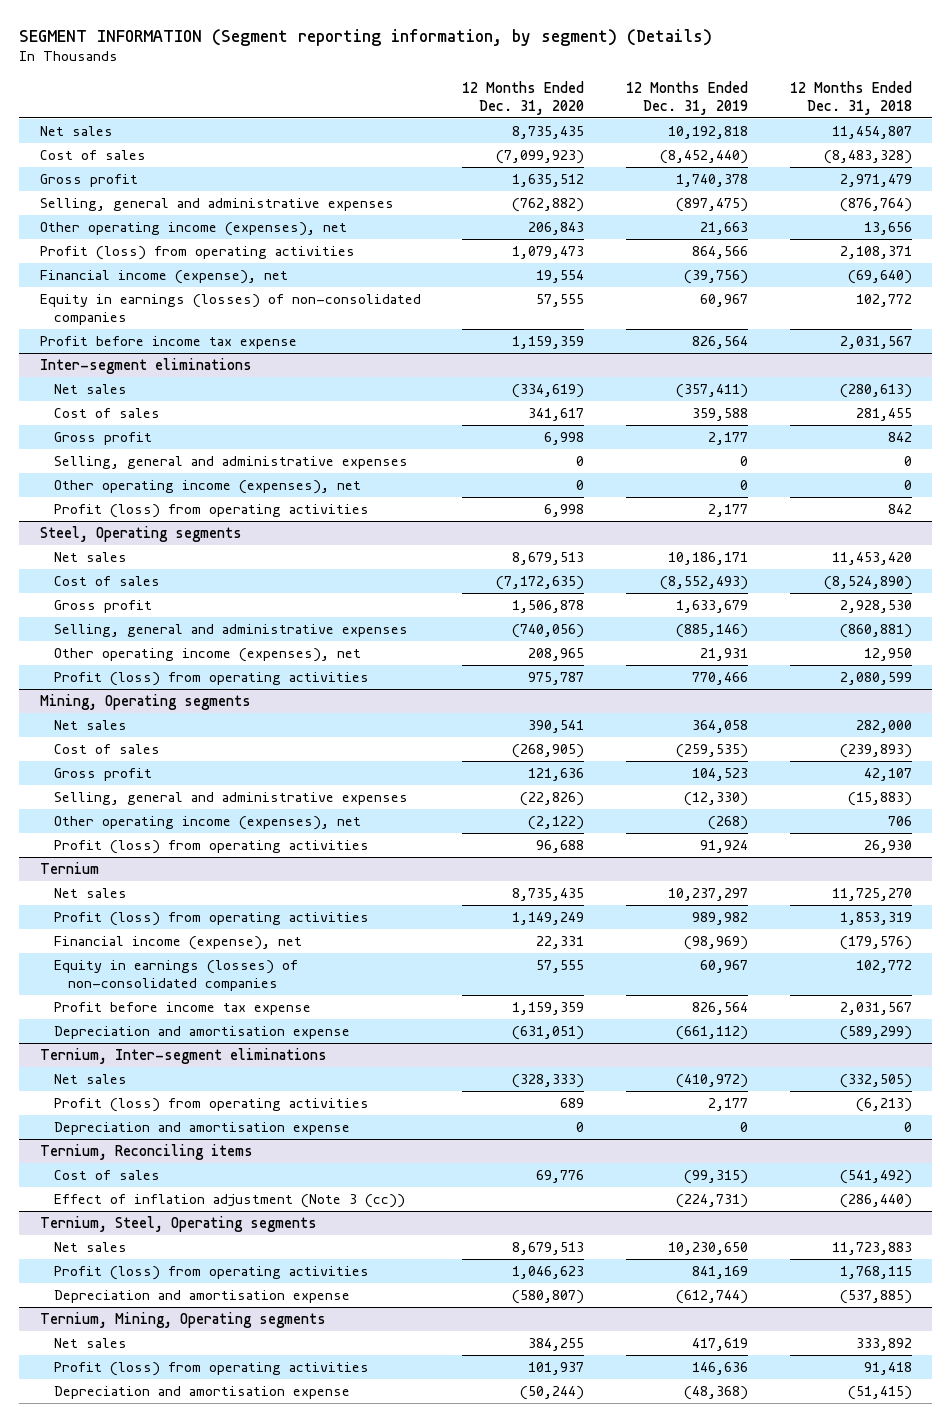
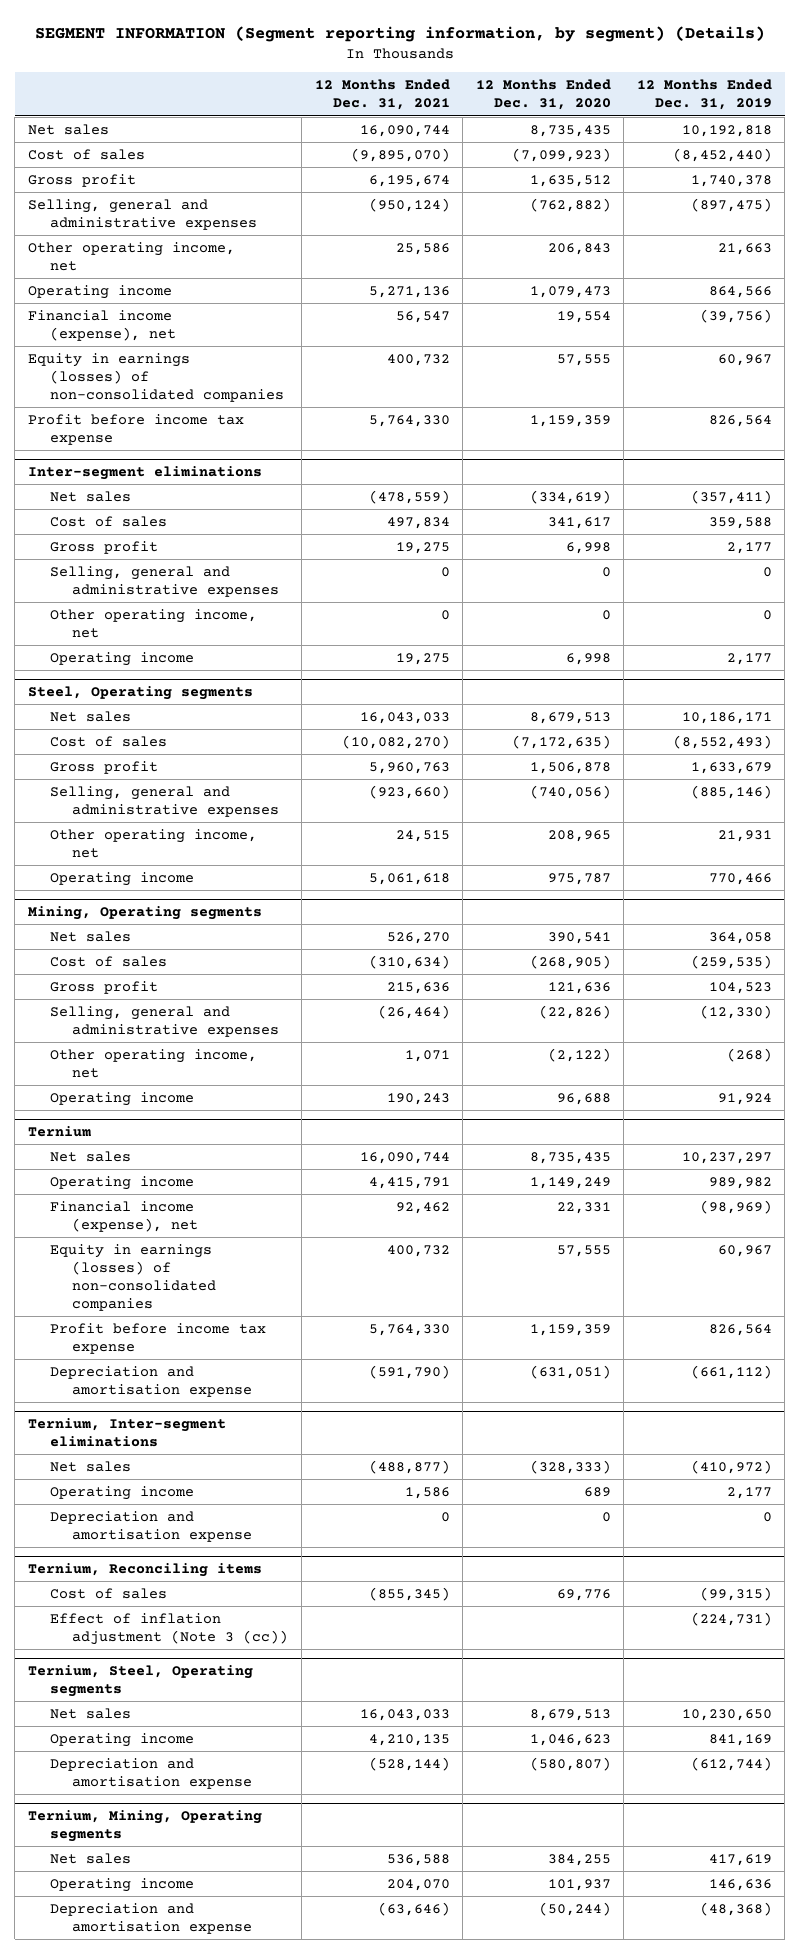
[789,80,912,116] 12 Months Ended Dec. 31, 2018 -> none
none -> [314,79,450,111] 12 Months Ended Dec. 31, 2021
[39,221,347,236] Other operating income (expenses), net -> [27,241,235,272] Other operating income, net
[39,245,355,260] Profit (loss) from operating activities -> [27,284,172,299] Operating income
[53,479,361,494] Other operating income (expenses), net -> [50,608,258,639] Other operating income, net
[53,503,369,518] Profit (loss) from operating activities -> [50,651,195,666] Operating income
[53,647,361,662] Other operating income (expenses), net -> [50,828,258,859] Other operating income, net
[53,671,369,686] Profit (loss) from operating activities -> [50,871,195,886] Operating income
[53,815,361,830] Other operating income (expenses), net -> [50,1048,258,1079] Other operating income, net
[53,839,369,854] Profit (loss) from operating activities -> [50,1091,195,1106] Operating income
[53,911,369,926] Profit (loss) from operating activities -> [50,1175,195,1190] Operating income
[53,1097,369,1112] Profit (loss) from operating activities -> [50,1485,195,1500] Operating income
[53,1265,369,1280] Profit (loss) from operating activities -> [50,1732,195,1747] Operating income
[53,1361,369,1376] Profit (loss) from operating activities -> [50,1877,195,1892] Operating income

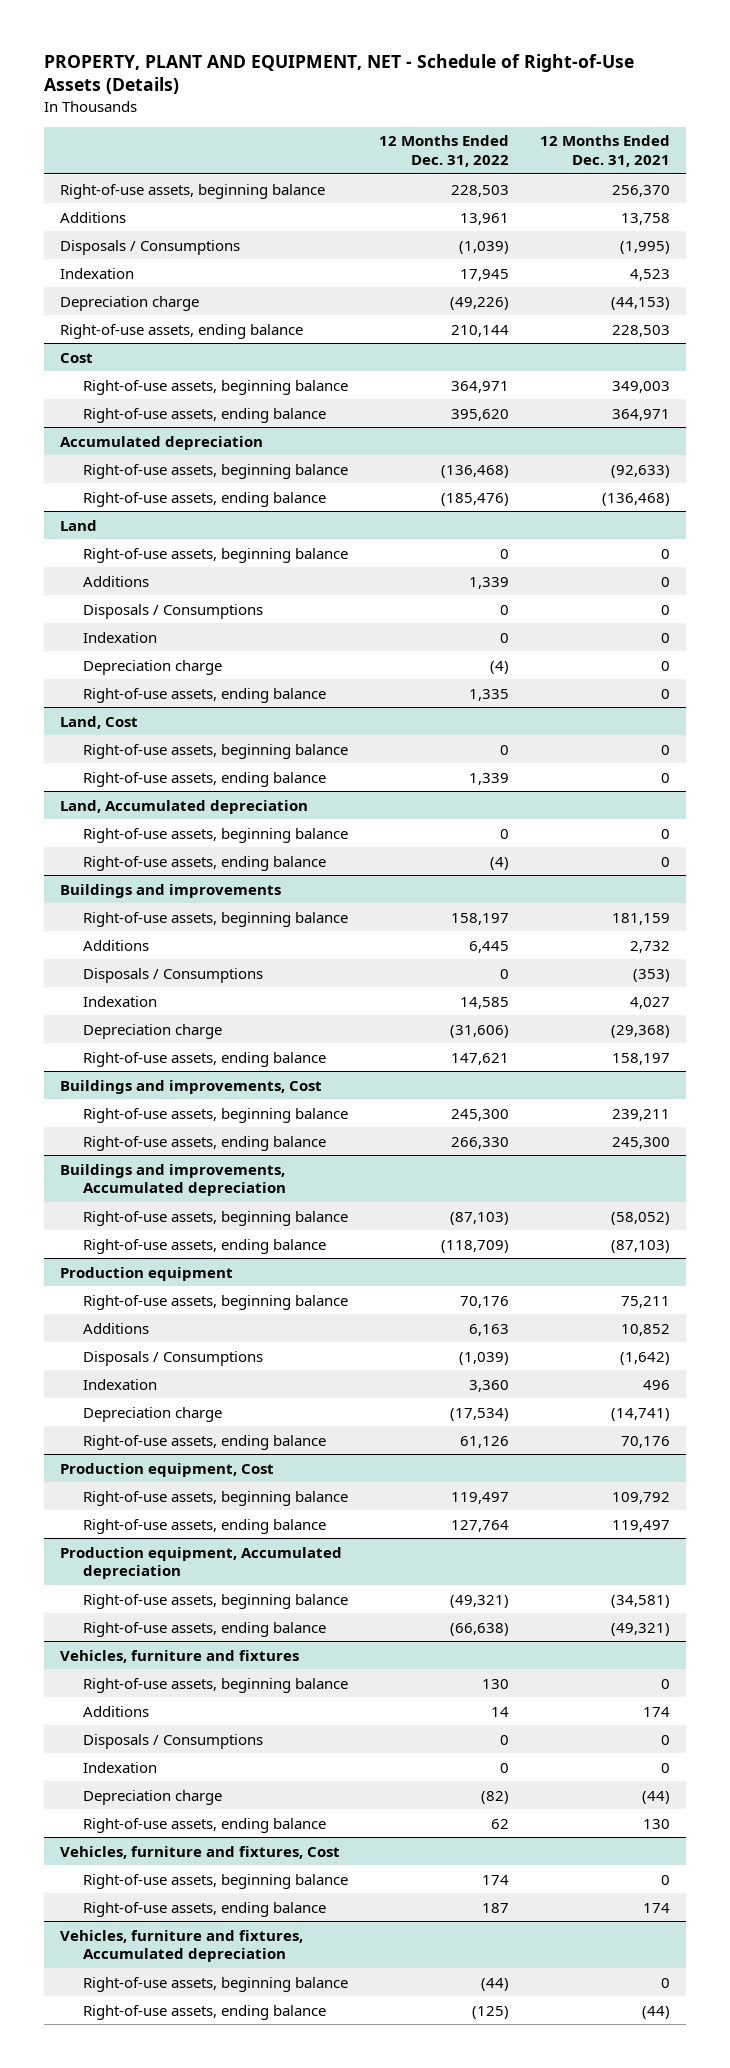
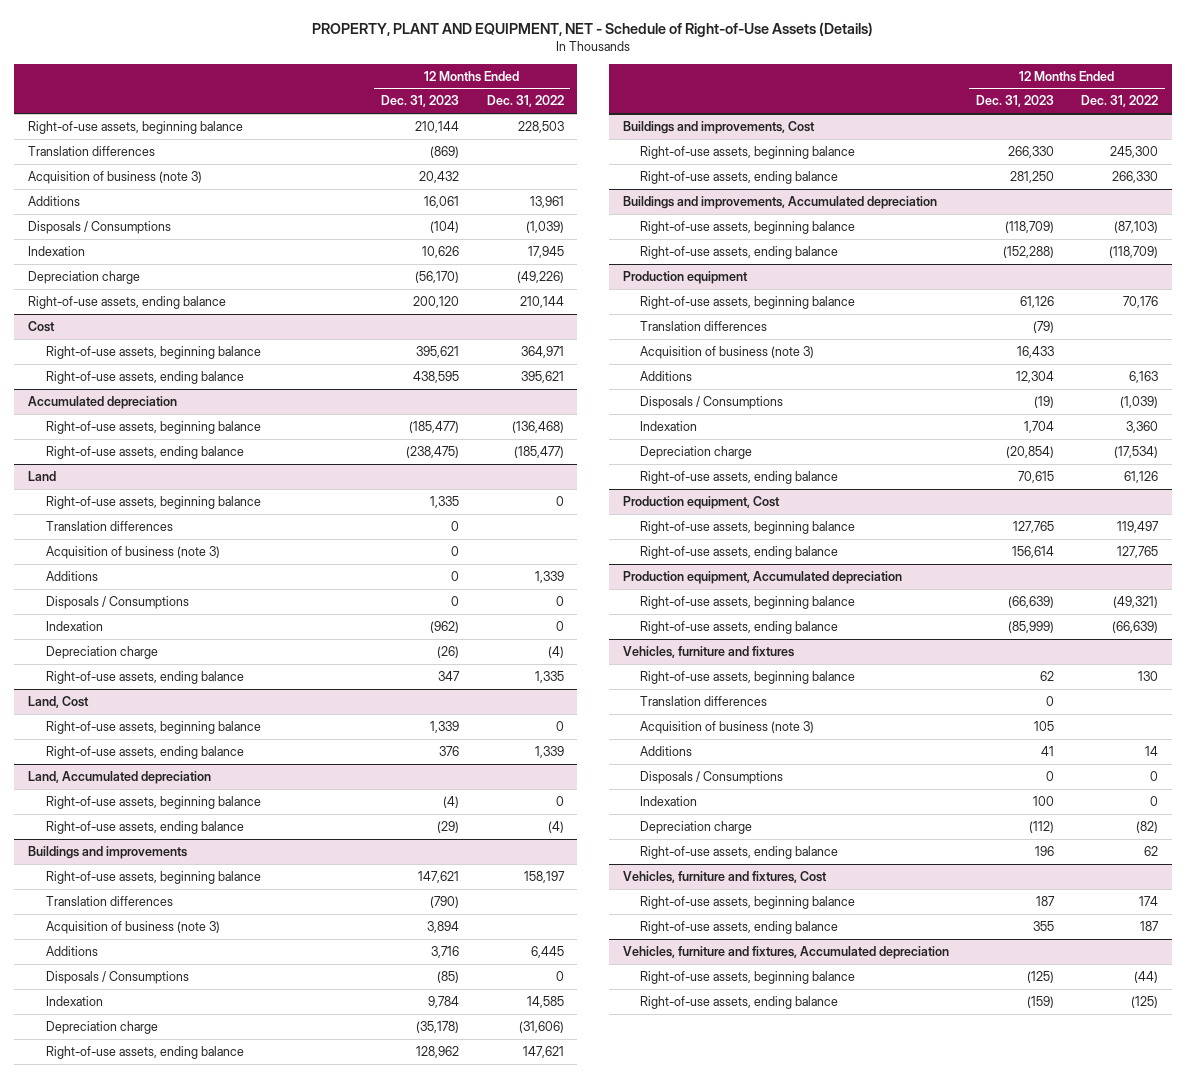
[540,135,671,167] 12 Months Ended Dec. 31, 2021 -> none
none -> [381,95,460,108] Dec. 31, 2023
none -> [27,145,155,156] Translation differences
none -> [27,170,202,184] Acquisition of business (note 3)
[451,408,510,421] 395,620 -> [520,370,564,383] 395,621
[441,492,510,506] (185,476) -> [513,445,564,458] (185,477)
none -> [45,520,173,531] Translation differences
none -> [45,545,220,559] Acquisition of business (note 3)
none -> [45,895,173,906] Translation differences
none -> [45,920,220,934] Acquisition of business (note 3)
none -> [640,320,768,331] Translation differences
none -> [640,345,815,359] Acquisition of business (note 3)
[451,1519,510,1532] 127,764 -> [1117,545,1159,558] 127,765
[450,1622,510,1636] (66,638) -> [1112,620,1159,633] (66,639)
none -> [640,695,768,706] Translation differences
none -> [640,720,815,734] Acquisition of business (note 3)

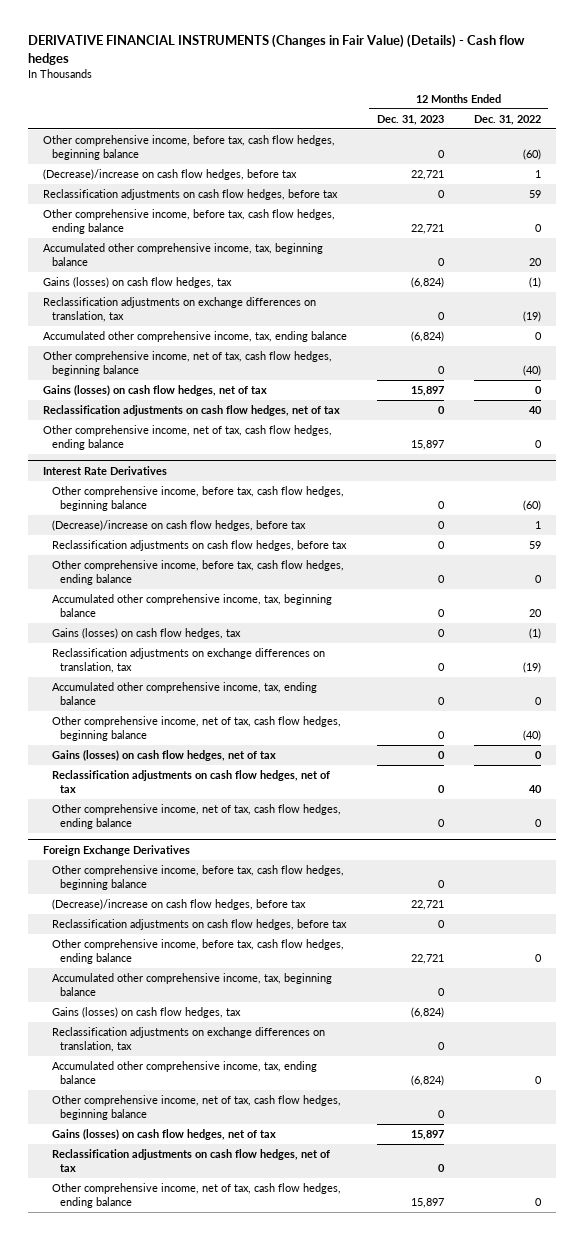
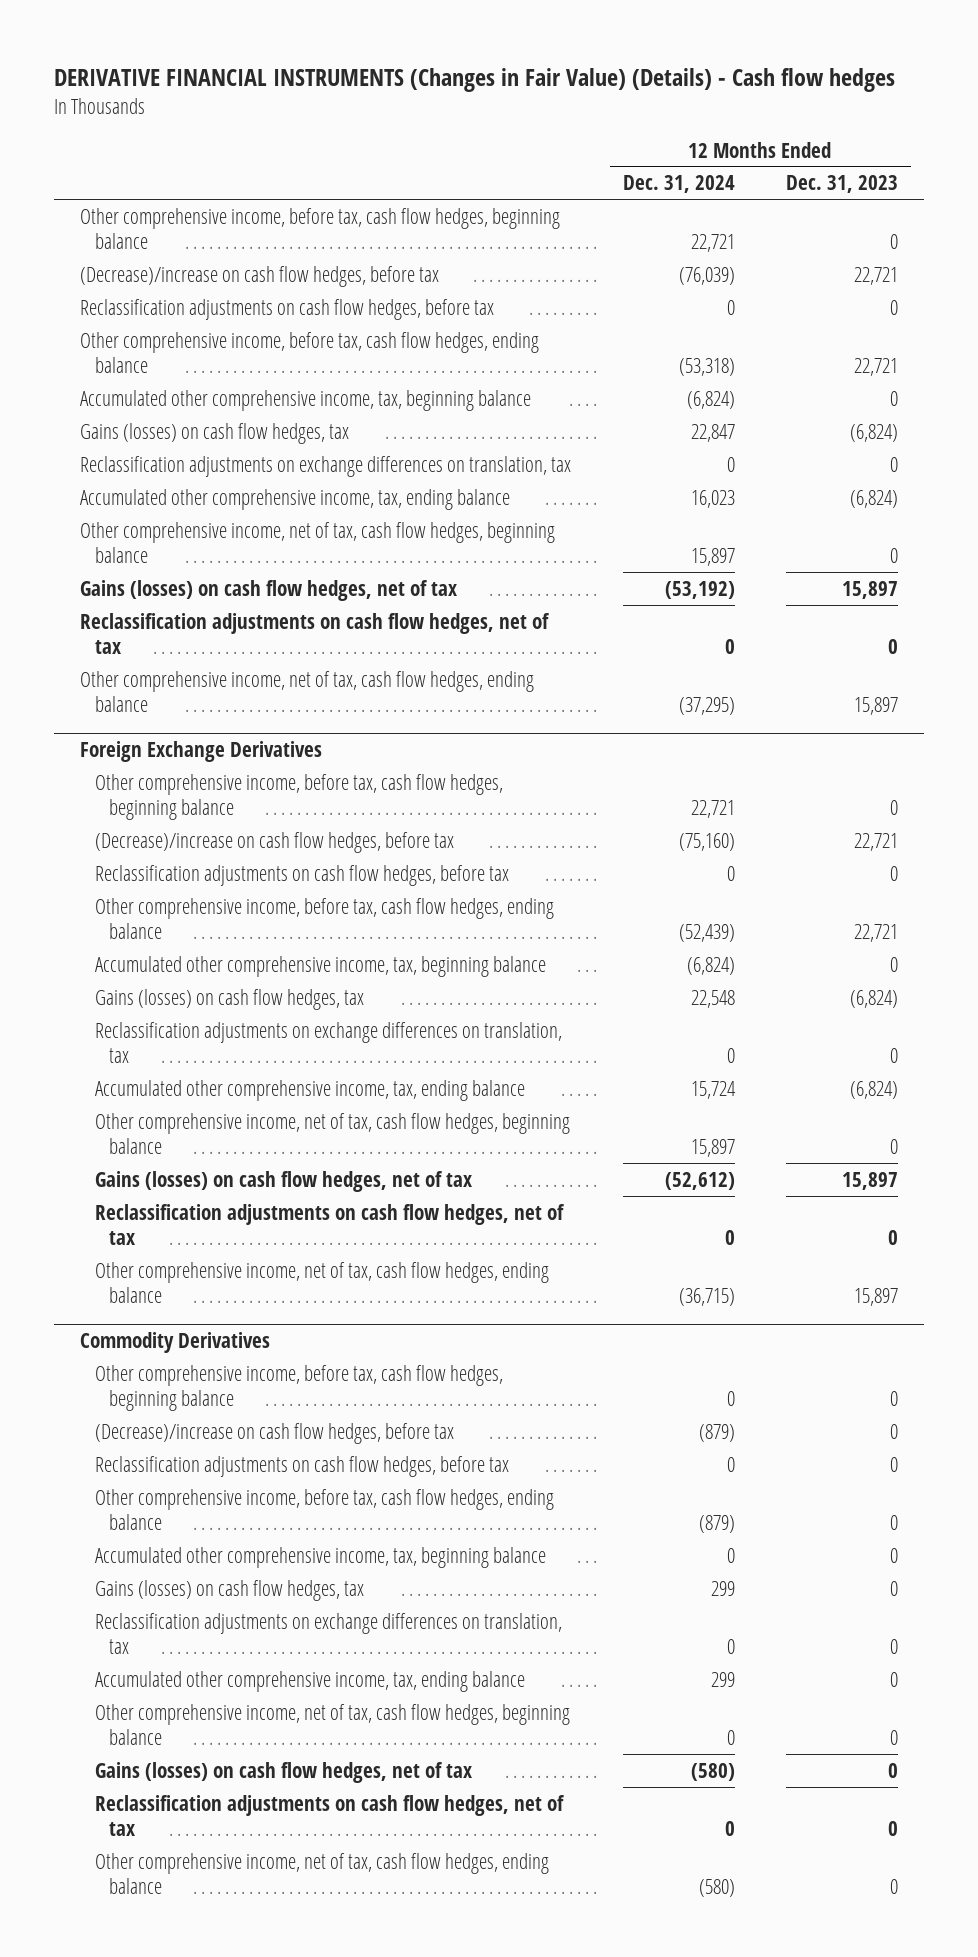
[473,114,541,125] Dec. 31, 2022 -> none
none -> [622,175,735,194] Dec. 31, 2024
[43,465,168,475] Interest Rate Derivatives -> none
[51,485,344,511] Other comprehensive income, before tax, cash flow hedges, beginning balance -> none
[51,519,306,531] (Decrease)/increase on cash flow hedges, before tax -> none
[51,539,347,551] Reclassification adjustments on cash flow hedges, before tax -> none
[51,559,344,585] Other comprehensive income, before tax, cash flow hedges, ending balance -> none
[51,593,332,617] Accumulated other comprehensive income, tax, beginning balance -> none
[51,627,241,639] Gains (losses) on cash flow hedges, tax -> none
[51,647,325,673] Reclassification adjustments on exchange differences on translation, tax -> none
[51,681,317,705] Accumulated other comprehensive income, tax, ending balance -> none
[51,715,341,741] Other comprehensive income, net of tax, cash flow hedges, beginning balance -> none
[51,749,276,761] Gains (losses) on cash flow hedges, net of tax -> none
[51,769,330,793] Reclassification adjustments on cash flow hedges, net of tax -> none
[51,803,341,829] Other comprehensive income, net of tax, cash flow hedges, ending balance -> none
none -> [79,1332,270,1354] Commodity Derivatives
none -> [94,1364,503,1412] Other comprehensive income, before tax, cash flow hedges, beginning balance
none -> [94,1422,454,1444] (Decrease)/increase on cash flow hedges, before tax
none -> [94,1455,509,1477] Reclassification adjustments on cash flow hedges, before tax
none -> [94,1488,554,1531] Other comprehensive income, before tax, cash flow hedges, ending balance
none -> [94,1546,546,1568] Accumulated other comprehensive income, tax, beginning balance
none -> [94,1579,364,1601] Gains (losses) on cash flow hedges, tax
none -> [94,1612,562,1655] Reclassification adjustments on exchange differences on translation, tax
none -> [94,1670,525,1692] Accumulated other comprehensive income, tax, ending balance
none -> [94,1703,570,1746] Other comprehensive income, net of tax, cash flow hedges, beginning balance
none -> [94,1761,472,1783] Gains (losses) on cash flow hedges, net of tax
none -> [94,1794,565,1837] Reclassification adjustments on cash flow hedges, net of tax
none -> [94,1852,549,1895] Other comprehensive income, net of tax, cash flow hedges, ending balance

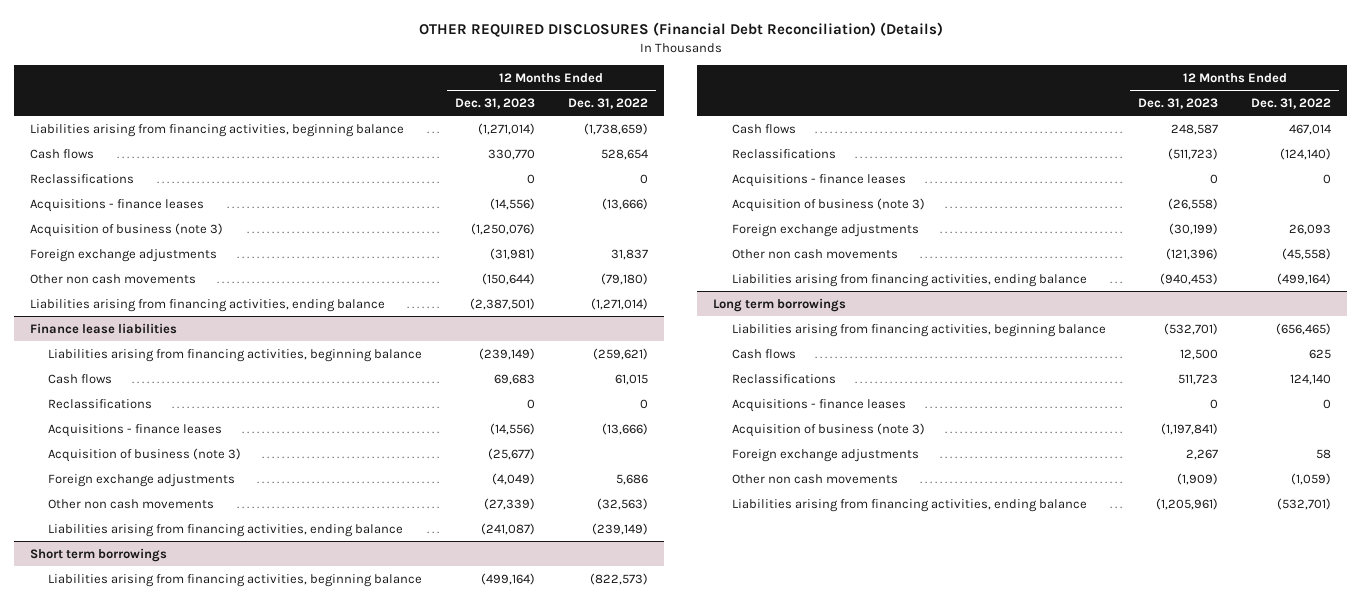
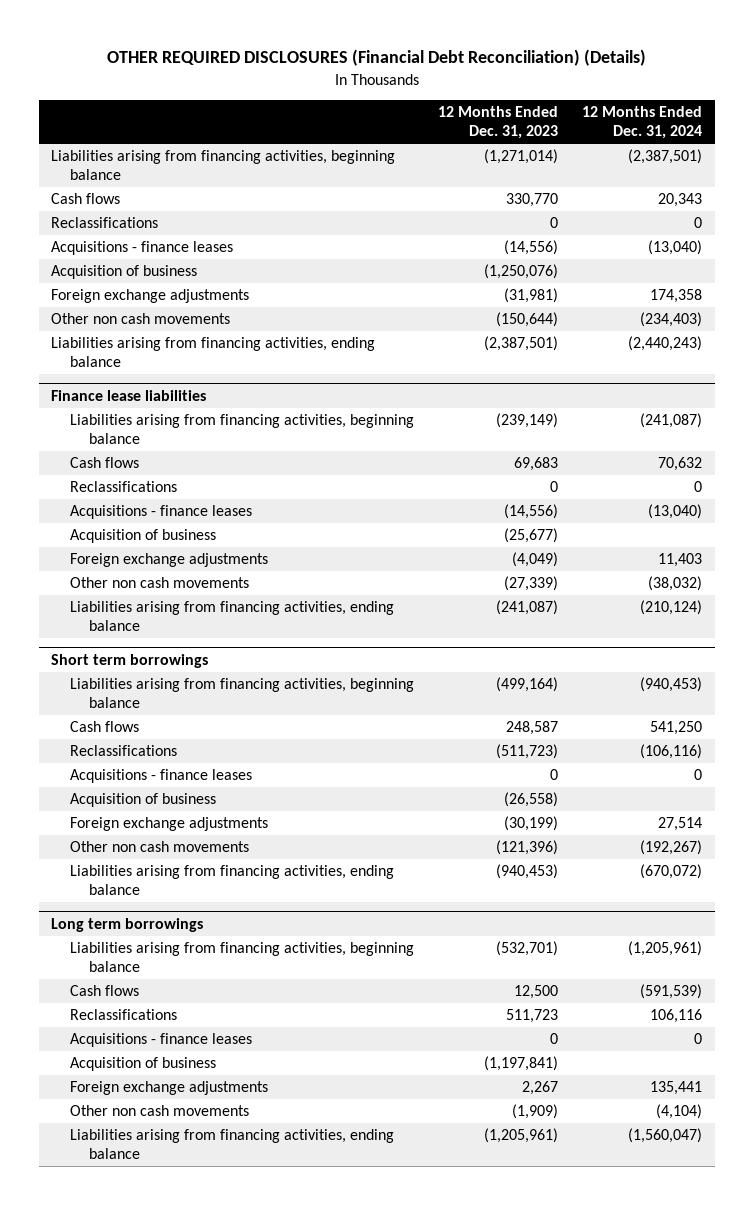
[567,97,648,109] Dec. 31, 2022 -> none
none -> [582,106,703,140] 12 Months Ended Dec. 31, 2024
[29,222,223,237] Acquisition of business (note 3) -> [51,265,198,280] Acquisition of business
[48,447,242,462] Acquisition of business (note 3) -> [69,529,216,544] Acquisition of business
[731,197,925,212] Acquisition of business (note 3) -> [69,793,216,808] Acquisition of business
[731,422,925,437] Acquisition of business (note 3) -> [69,1057,216,1072] Acquisition of business

